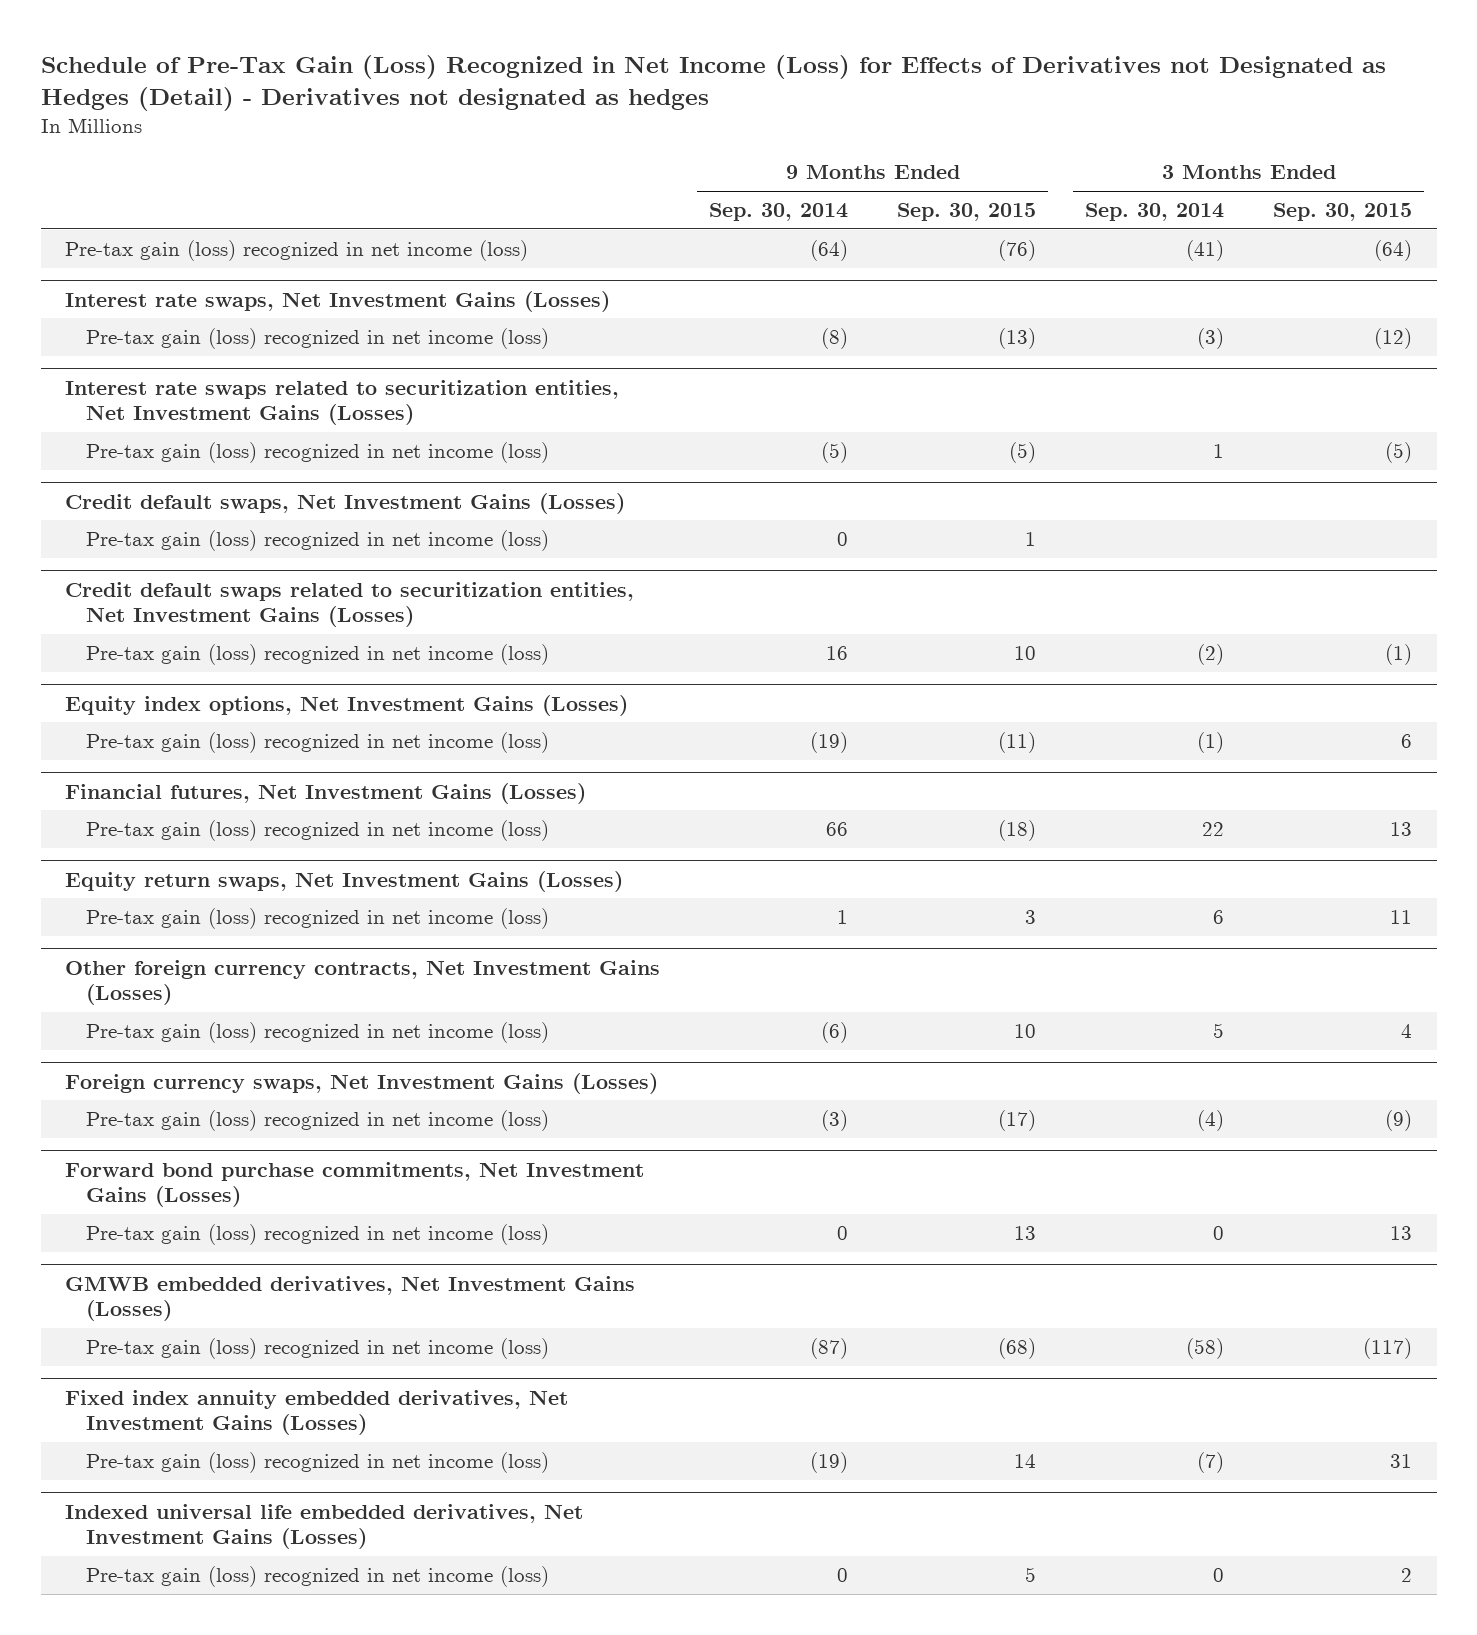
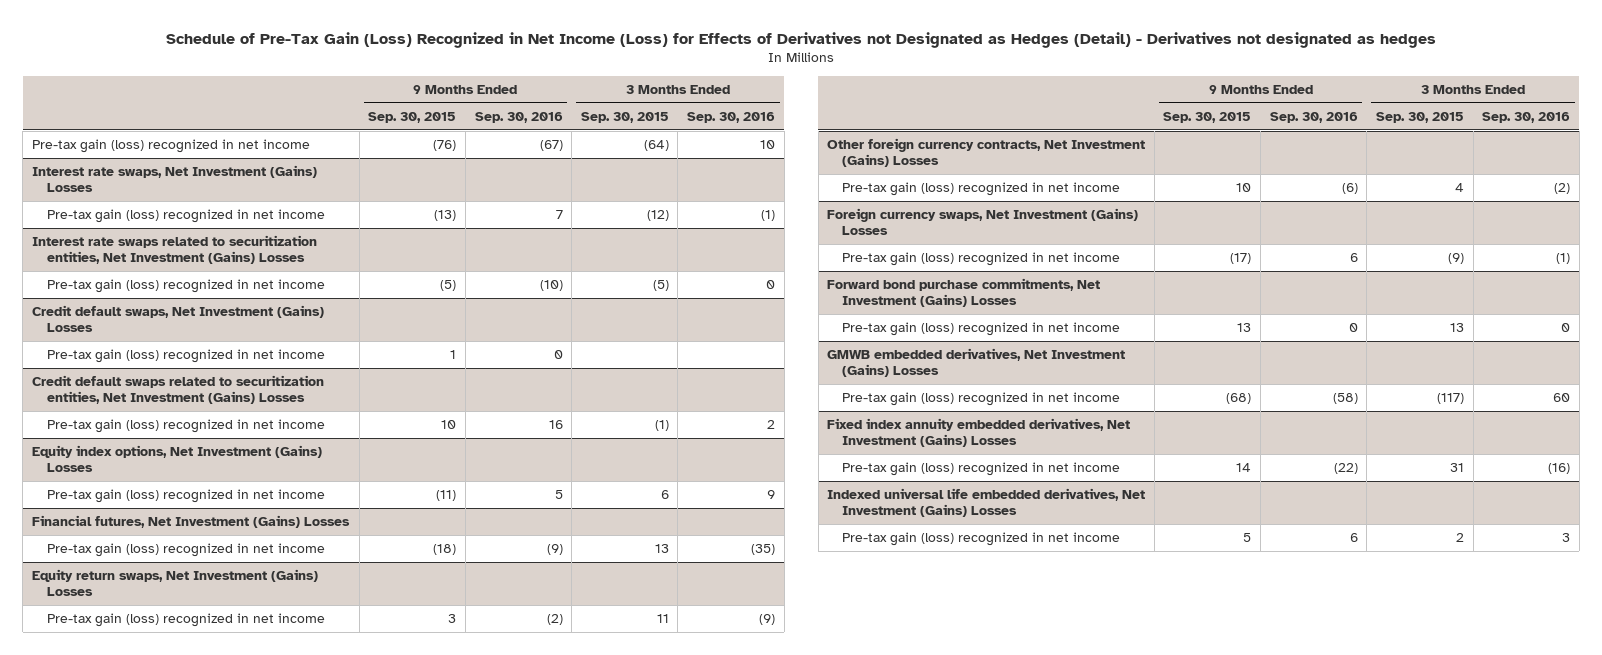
[709,202,849,221] Sep. 30, 2014 -> none
[1085,202,1225,221] Sep. 30, 2014 -> none
none -> [474,111,563,123] Sep. 30, 2016
none -> [687,111,776,123] Sep. 30, 2016
[65,239,529,261] Pre-tax gain (loss) recognized in net income (loss) -> [32,139,311,154] Pre-tax gain (loss) recognized in net income
[65,290,611,312] Interest rate swaps, Net Investment Gains (Losses) -> [32,165,318,193] Interest rate swaps, Net Investment (Gains) Losses
[86,327,550,349] Pre-tax gain (loss) recognized in net income (loss) -> [46,209,325,224] Pre-tax gain (loss) recognized in net income
[65,379,620,426] Interest rate swaps related to securitization entities, Net Investment Gains (Losses) -> [32,235,318,265] Interest rate swaps related to securitization entities, Net Investment (Gains) Losses
[86,441,550,463] Pre-tax gain (loss) recognized in net income (loss) -> [46,279,325,294] Pre-tax gain (loss) recognized in net income
[65,492,626,514] Credit default swaps, Net Investment Gains (Losses) -> [32,305,325,333] Credit default swaps, Net Investment (Gains) Losses
[86,529,550,551] Pre-tax gain (loss) recognized in net income (loss) -> [46,349,325,364] Pre-tax gain (loss) recognized in net income
[65,581,635,628] Credit default swaps related to securitization entities, Net Investment Gains (Losses) -> [32,375,325,405] Credit default swaps related to securitization entities, Net Investment (Gains) Losses
[86,643,550,665] Pre-tax gain (loss) recognized in net income (loss) -> [46,419,325,434] Pre-tax gain (loss) recognized in net income
[65,694,629,716] Equity index options, Net Investment Gains (Losses) -> [32,445,323,473] Equity index options, Net Investment (Gains) Losses
[86,731,550,753] Pre-tax gain (loss) recognized in net income (loss) -> [46,489,325,504] Pre-tax gain (loss) recognized in net income
[65,782,587,804] Financial futures, Net Investment Gains (Losses) -> [32,515,351,529] Financial futures, Net Investment (Gains) Losses
[86,819,550,841] Pre-tax gain (loss) recognized in net income (loss) -> [46,543,325,558] Pre-tax gain (loss) recognized in net income
[65,870,624,892] Equity return swaps, Net Investment Gains (Losses) -> [32,569,319,597] Equity return swaps, Net Investment (Gains) Losses
[86,907,550,929] Pre-tax gain (loss) recognized in net income (loss) -> [46,613,325,628] Pre-tax gain (loss) recognized in net income
[65,959,661,1006] Other foreign currency contracts, Net Investment Gains (Losses) -> [827,138,1146,168] Other foreign currency contracts, Net Investment (Gains) Losses
[86,1021,550,1043] Pre-tax gain (loss) recognized in net income (loss) -> [841,182,1120,197] Pre-tax gain (loss) recognized in net income
[65,1072,659,1094] Foreign currency swaps, Net Investment Gains (Losses) -> [827,208,1139,236] Foreign currency swaps, Net Investment (Gains) Losses
[86,1109,550,1131] Pre-tax gain (loss) recognized in net income (loss) -> [841,252,1120,267] Pre-tax gain (loss) recognized in net income
[65,1161,645,1208] Forward bond purchase commitments, Net Investment Gains (Losses) -> [827,278,1101,308] Forward bond purchase commitments, Net Investment (Gains) Losses
[86,1223,550,1245] Pre-tax gain (loss) recognized in net income (loss) -> [841,322,1120,337] Pre-tax gain (loss) recognized in net income
[65,1275,636,1322] GMWB embedded derivatives, Net Investment Gains (Losses) -> [827,348,1126,378] GMWB embedded derivatives, Net Investment (Gains) Losses
[86,1337,550,1359] Pre-tax gain (loss) recognized in net income (loss) -> [841,392,1120,407] Pre-tax gain (loss) recognized in net income
[65,1389,569,1436] Fixed index annuity embedded derivatives, Net Investment Gains (Losses) -> [827,418,1131,448] Fixed index annuity embedded derivatives, Net Investment (Gains) Losses
[86,1451,550,1473] Pre-tax gain (loss) recognized in net income (loss) -> [841,462,1120,477] Pre-tax gain (loss) recognized in net income
[65,1503,584,1550] Indexed universal life embedded derivatives, Net Investment Gains (Losses) -> [827,488,1146,518] Indexed universal life embedded derivatives, Net Investment (Gains) Losses
[86,1565,550,1587] Pre-tax gain (loss) recognized in net income (loss) -> [841,532,1120,547] Pre-tax gain (loss) recognized in net income

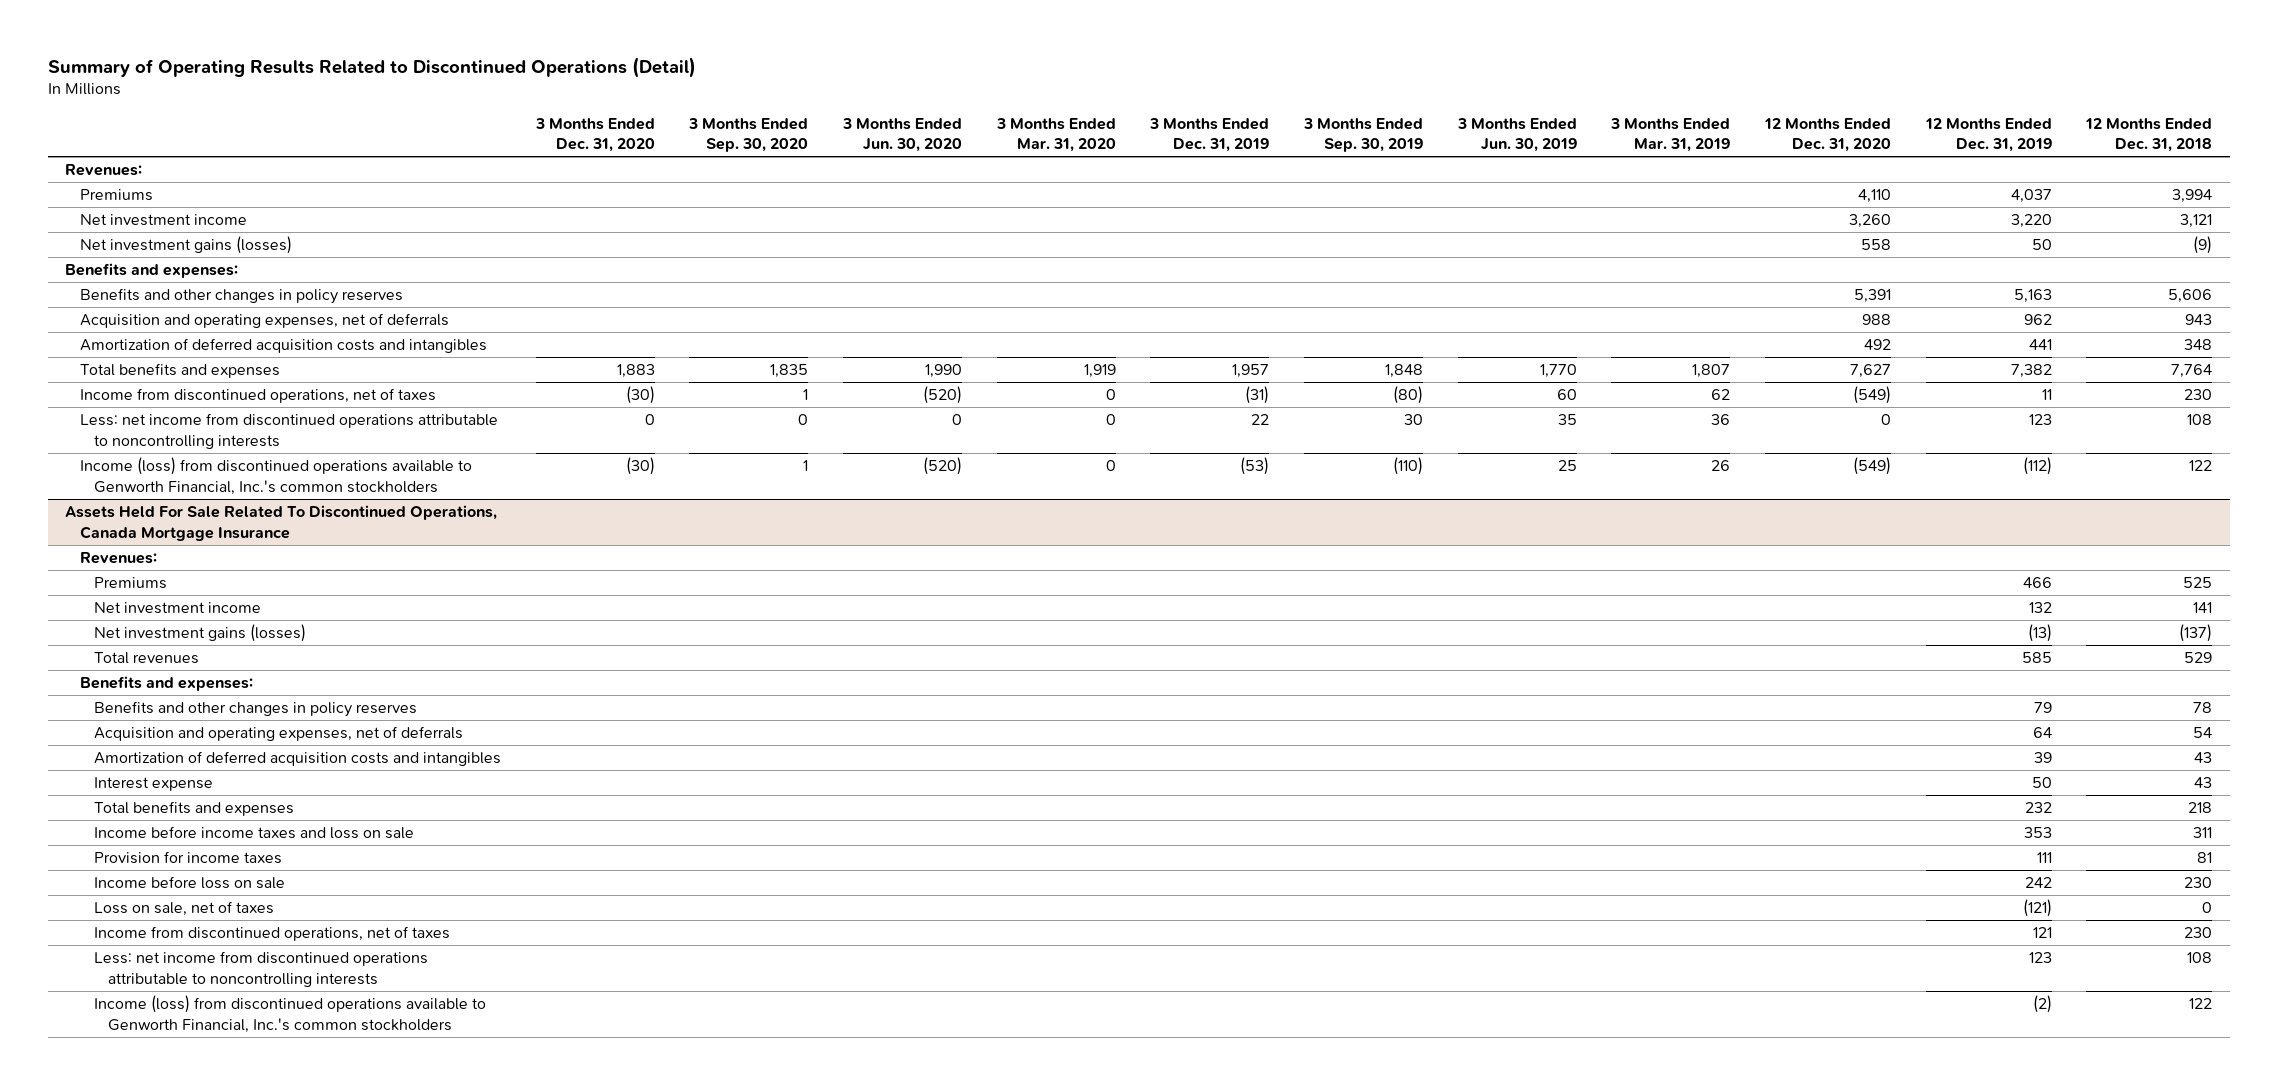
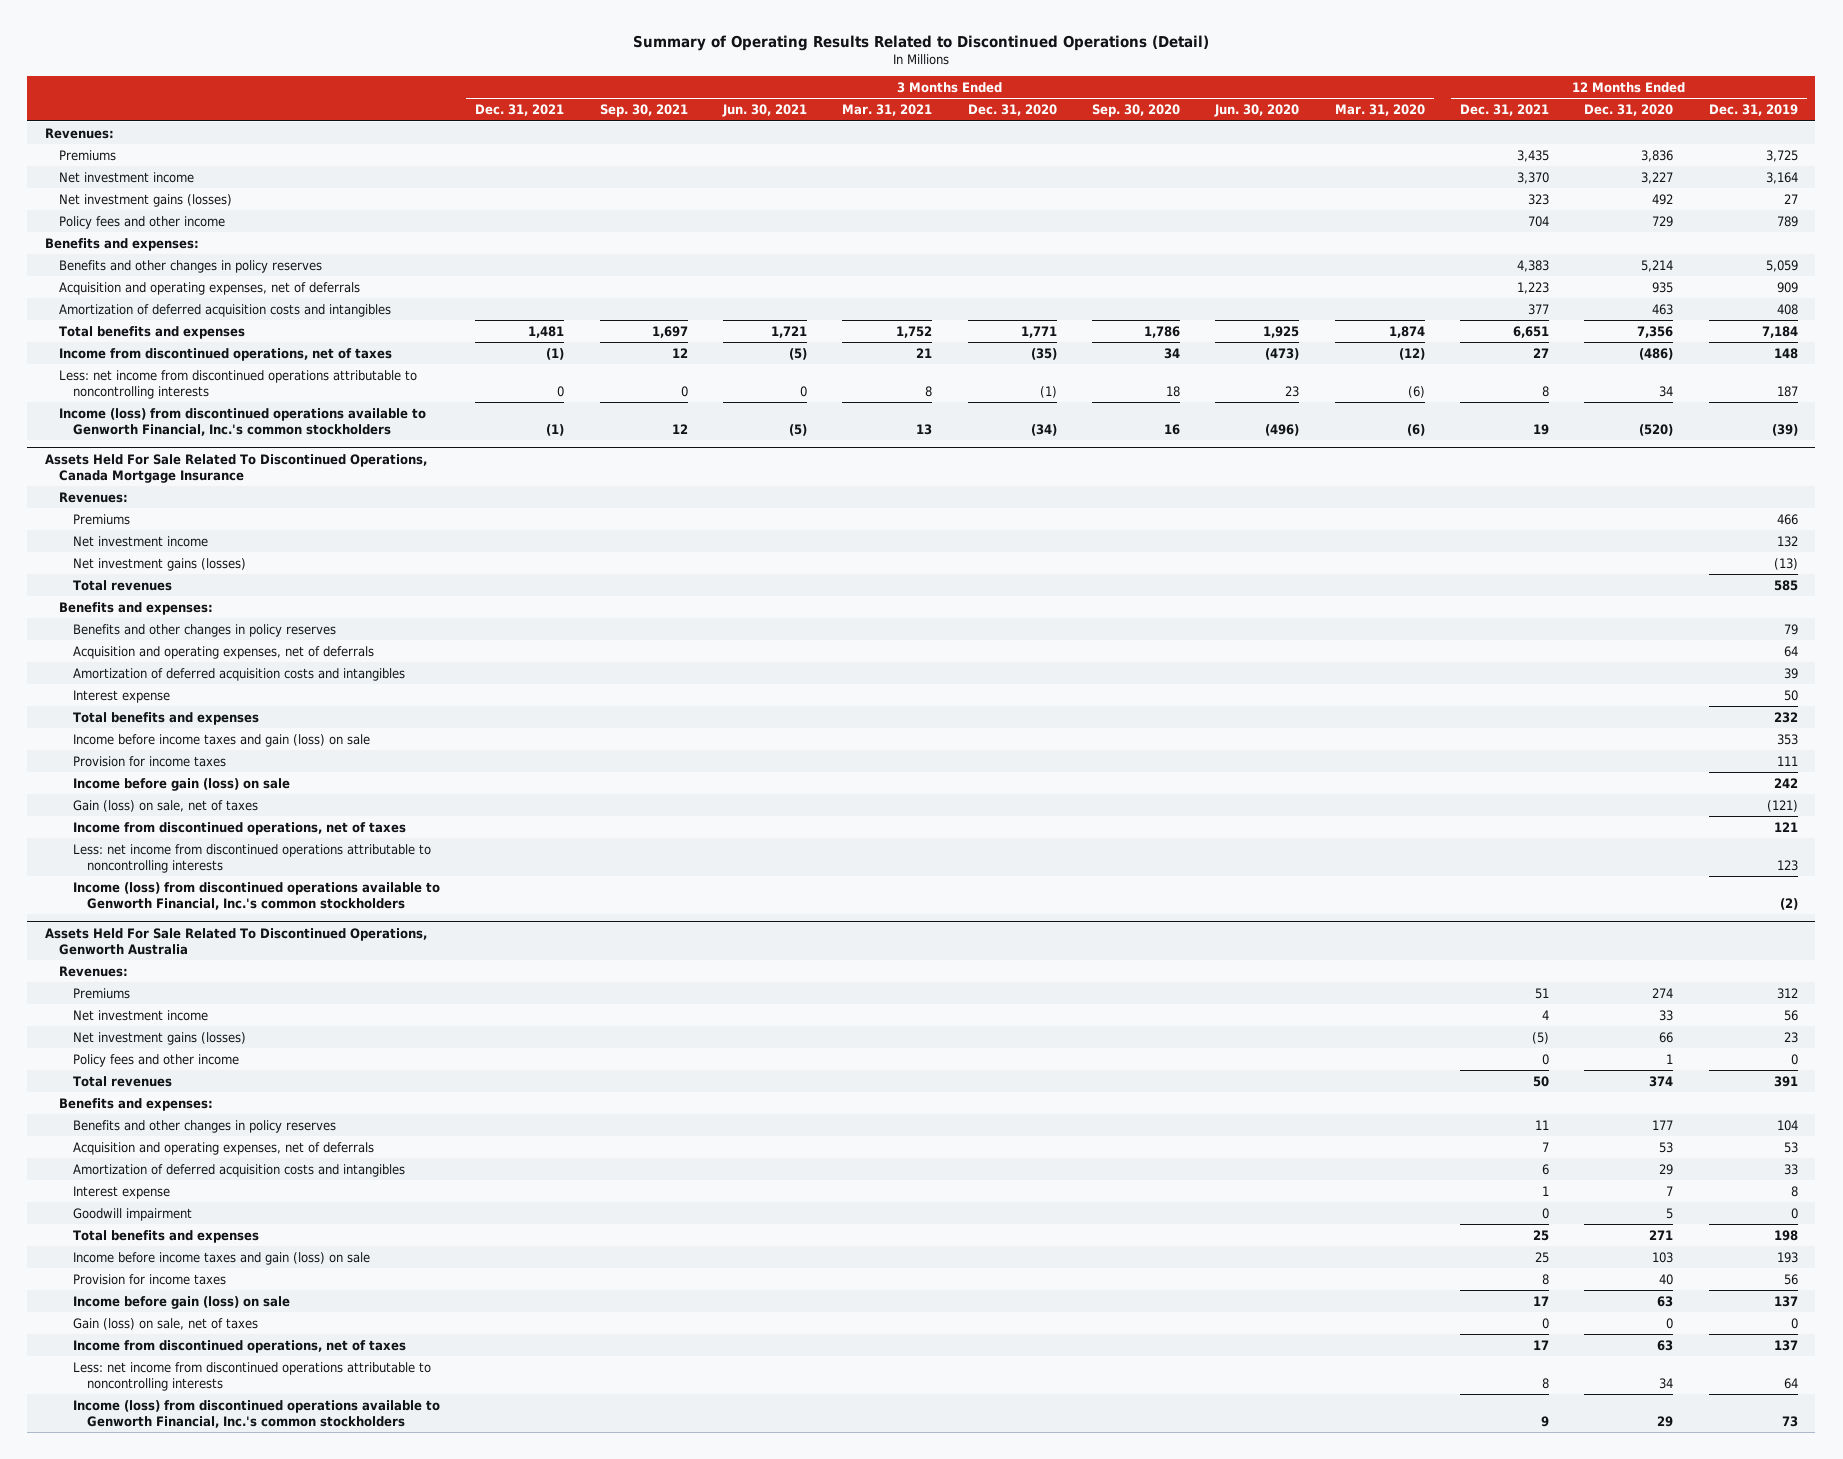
[1149,117,1270,153] 3 Months Ended Dec. 31, 2019 -> none
[1303,117,1424,153] 3 Months Ended Sep. 30, 2019 -> none
[1456,117,1577,153] 3 Months Ended Jun. 30, 2019 -> none
[1610,117,1731,153] 3 Months Ended Mar. 31, 2019 -> none
[2085,117,2213,153] 12 Months Ended Dec. 31, 2018 -> none
none -> [475,104,565,117] Dec. 31, 2021
none -> [599,104,688,118] Sep. 30, 2021
none -> [722,104,808,118] Jun. 30, 2021
none -> [842,104,933,117] Mar. 31, 2021
none -> [1460,104,1550,117] Dec. 31, 2021
[1858,189,1892,204] 4,110 -> [1641,149,1674,162] 3,836
[2010,189,2052,204] 4,037 -> [1765,149,1798,162] 3,725
[1849,214,1892,229] 3,260 -> [1641,171,1674,184] 3,227
[2010,214,2052,229] 3,220 -> [1765,171,1798,184] 3,164
[1861,239,1892,251] 558 -> [1652,193,1674,205] 492
[2031,239,2052,251] 50 -> [1783,193,1798,204] 27
none -> [58,215,225,229] Policy fees and other income
[1854,289,1892,304] 5,391 -> [1641,259,1674,272] 5,214
[2013,289,2052,304] 5,163 -> [1765,259,1798,272] 5,059
[1862,314,1892,326] 988 -> [1652,281,1674,293] 935
[2023,314,2052,326] 962 -> [1776,281,1798,293] 909
[1864,339,1892,351] 492 -> [1652,303,1674,315] 463
[2028,339,2052,351] 441 -> [1776,303,1798,315] 408
[616,364,655,379] 1,883 -> [1020,325,1057,338] 1,771
[770,364,809,379] 1,835 -> [1144,325,1181,338] 1,786
[925,364,963,379] 1,990 -> [1263,325,1300,338] 1,925
[1083,364,1116,379] 1,919 -> [1388,325,1425,338] 1,874
[1850,364,1892,379] 7,627 -> [1637,325,1674,338] 7,356
[2010,364,2052,379] 7,382 -> [1761,325,1798,338] 7,184
[625,386,655,405] (30) -> [1030,347,1057,360] (35)
[803,389,809,401] 1 -> [1164,347,1181,359] 34
[923,386,963,405] (520) -> [1265,347,1300,360] (473)
[1105,389,1116,401] 0 -> [1398,347,1425,360] (12)
[1853,386,1892,405] (549) -> [1639,347,1674,360] (486)
[2041,389,2052,401] 11 -> [1773,347,1798,359] 148
[644,414,655,426] 0 -> [1039,385,1057,398] (1)
[798,414,809,426] 0 -> [1166,385,1181,397] 18
[952,414,963,426] 0 -> [1285,385,1300,397] 23
[1105,414,1116,426] 0 -> [1407,385,1425,398] (6)
[1881,414,1892,426] 0 -> [1659,385,1674,397] 34
[2028,414,2052,426] 123 -> [1776,385,1798,397] 187
[625,457,655,476] (30) -> [1030,423,1057,436] (34)
[803,460,809,472] 1 -> [1164,423,1181,435] 16
[923,457,963,476] (520) -> [1265,423,1300,436] (496)
[1105,460,1116,472] 0 -> [1406,423,1425,436] (6)
[1853,457,1892,476] (549) -> [1639,423,1674,436] (520)
[2022,457,2052,476] (112) -> [1771,423,1798,436] (39)
[94,826,415,840] Income before income taxes and loss on sale -> [72,733,370,747] Income before income taxes and gain (loss) on sale
[94,876,286,890] Income before loss on sale -> [72,777,290,791] Income before gain (loss) on sale
[94,901,275,917] Loss on sale, net of taxes -> [72,799,258,812] Gain (loss) on sale, net of taxes
none -> [44,927,427,955] Assets Held For Sale Related To Discontinued Operations, Genworth Australia
none -> [58,965,128,977] Revenues:
none -> [72,987,130,999] Premiums
none -> [72,1009,208,1021] Net investment income
none -> [72,1031,246,1045] Net investment gains (losses)
none -> [72,1053,239,1067] Policy fees and other income
none -> [72,1075,172,1087] Total revenues
none -> [58,1097,213,1111] Benefits and expenses:
none -> [72,1119,336,1133] Benefits and other changes in policy reserves
none -> [72,1141,374,1155] Acquisition and operating expenses, net of deferrals
none -> [72,1163,405,1177] Amortization of deferred acquisition costs and intangibles
none -> [72,1185,170,1199] Interest expense
none -> [72,1207,192,1221] Goodwill impairment
none -> [72,1229,259,1243] Total benefits and expenses
none -> [72,1251,370,1265] Income before income taxes and gain (loss) on sale
none -> [72,1273,226,1285] Provision for income taxes
none -> [72,1295,290,1309] Income before gain (loss) on sale
none -> [72,1317,258,1330] Gain (loss) on sale, net of taxes
none -> [72,1339,406,1353] Income from discontinued operations, net of taxes
none -> [72,1361,431,1391] Less: net income from discontinued operations attributable to noncontrolling interests
none -> [72,1399,440,1428] Income (loss) from discontinued operations available to Genworth Financial, Inc.'s common stockholders

